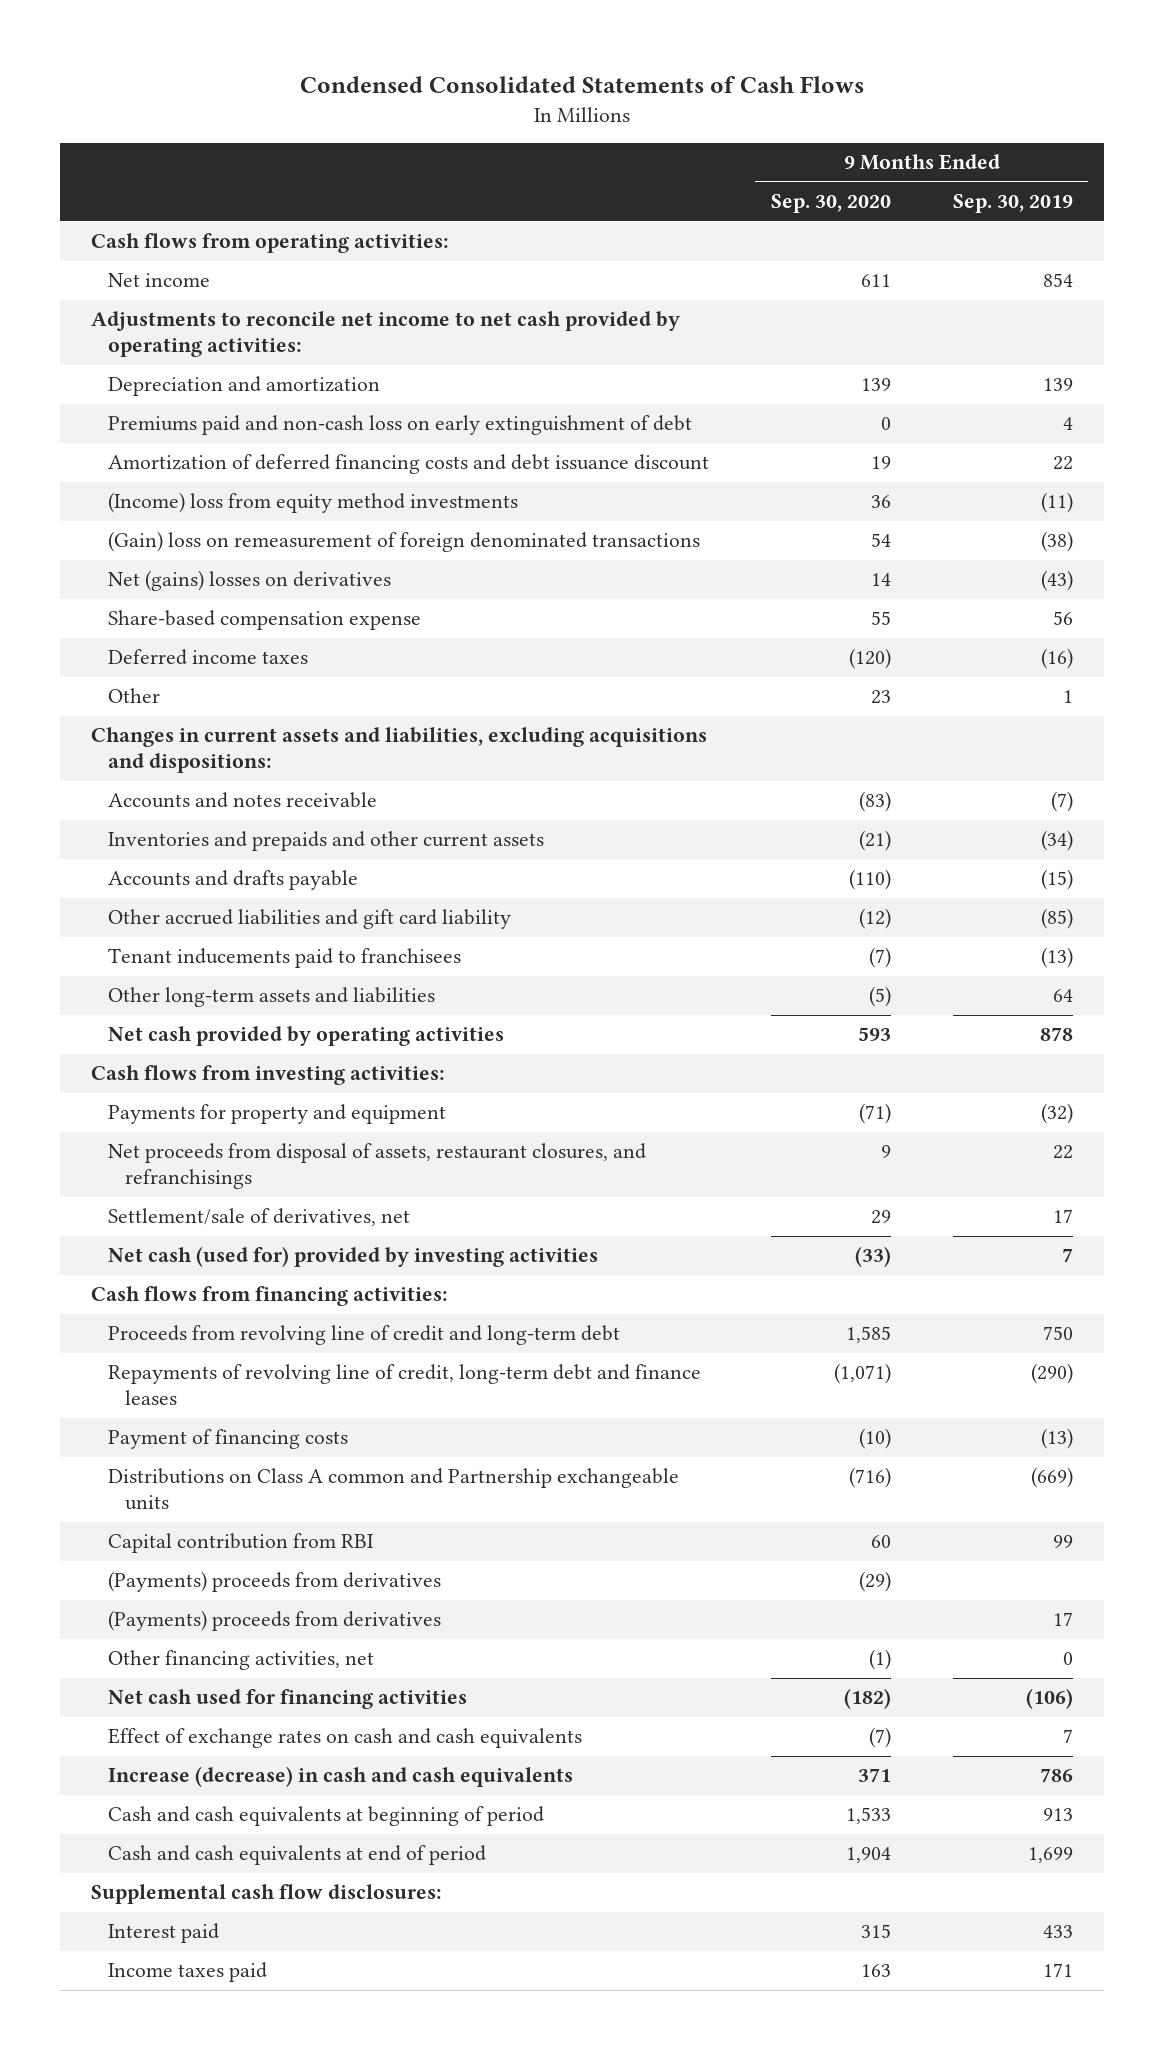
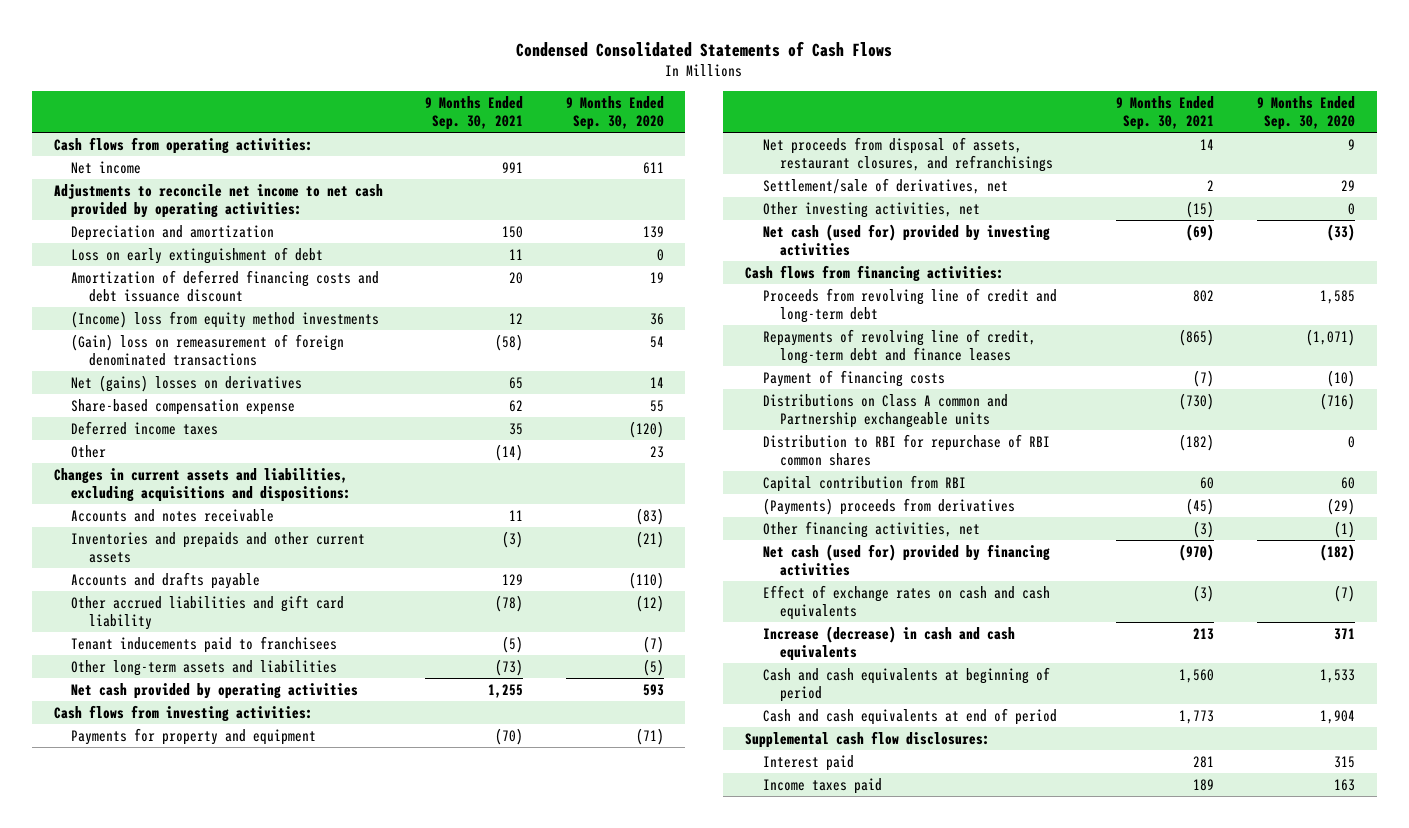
[952,194,1073,214] Sep. 30, 2019 -> none
none -> [425,96,524,130] 9 Months Ended Sep. 30, 2021
[108,415,693,436] Premiums paid and non-cash loss on early extinguishment of debt -> [71,246,324,264] Loss on early extinguishment of debt
none -> [762,201,980,218] Other investing activities, net
none -> [762,433,1050,466] Distribution to RBI for repurchase of RBI common shares
[108,1610,442,1632] (Payments) proceeds from derivatives -> none
[108,1689,468,1710] Net cash used for financing activities -> [762,543,1050,576] Net cash (used for) provided by financing activities

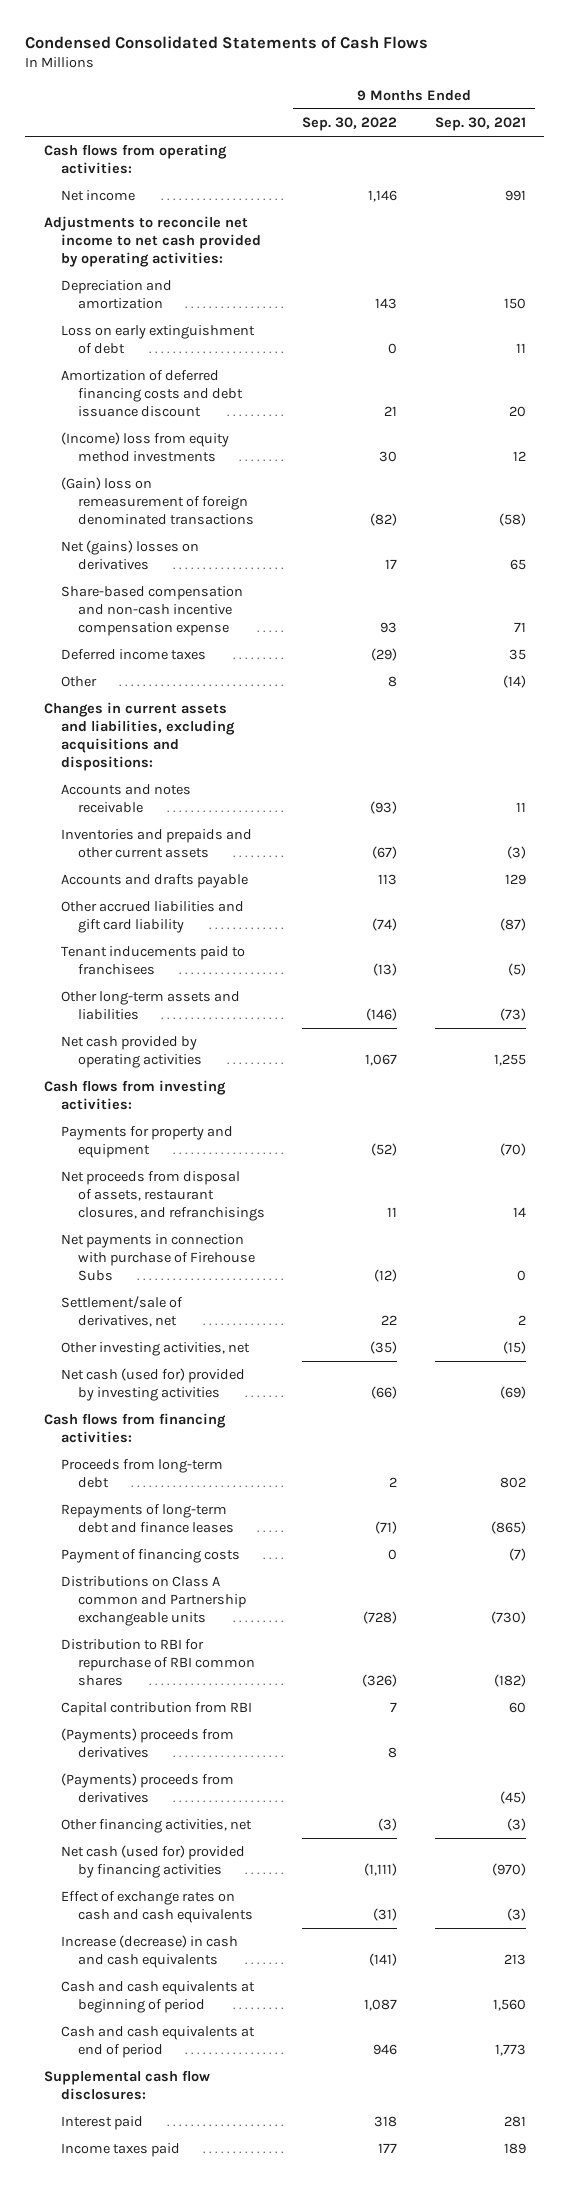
[566,96,665,130] 9 Months Ended Sep. 30, 2020 -> none
none -> [302,117,398,132] Sep. 30, 2022
[71,398,296,415] Share-based compensation expense -> [61,586,244,636] Share-based compensation and non-cash incentive compensation expense
[509,399,524,412] 62 -> [513,621,526,632] 71
[495,594,524,612] (78) -> [499,917,526,931] (87)
none -> [61,1234,256,1281] Net payments in connection with purchase of Firehouse Subs
[762,287,1057,323] Proceeds from revolving line of credit and long-term debt -> [61,1459,224,1488] Proceeds from long-term debt
[762,328,1036,364] Repayments of revolving line of credit, long-term debt and finance leases -> [61,1504,235,1533] Repayments of long-term debt and finance leases
none -> [61,1728,235,1758] (Payments) proceeds from derivatives

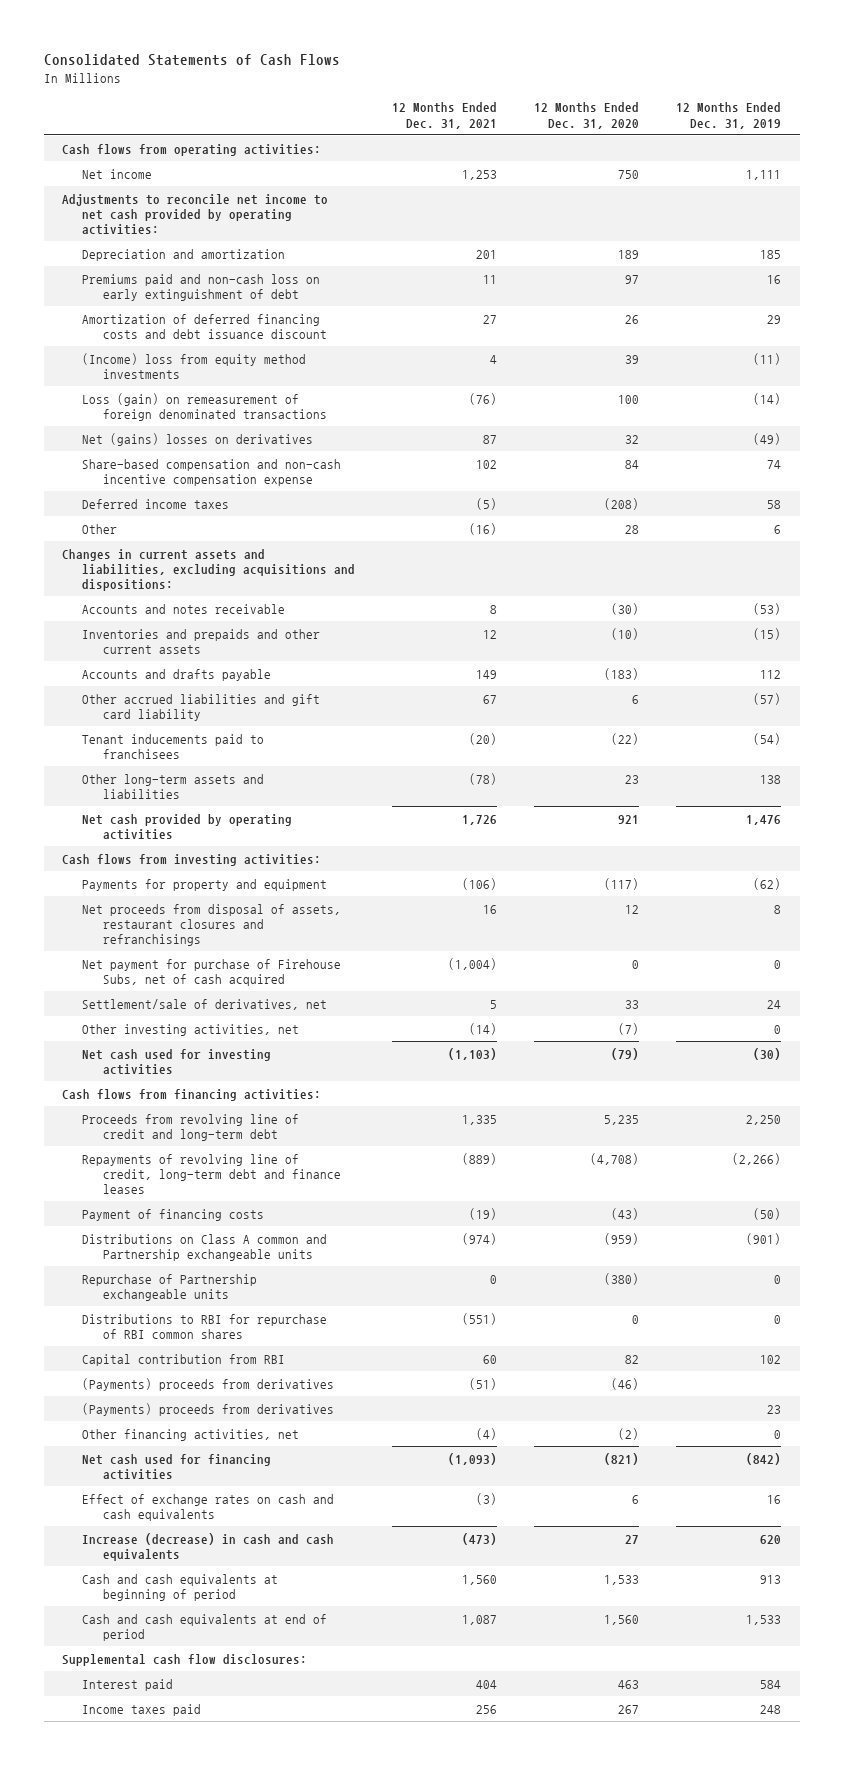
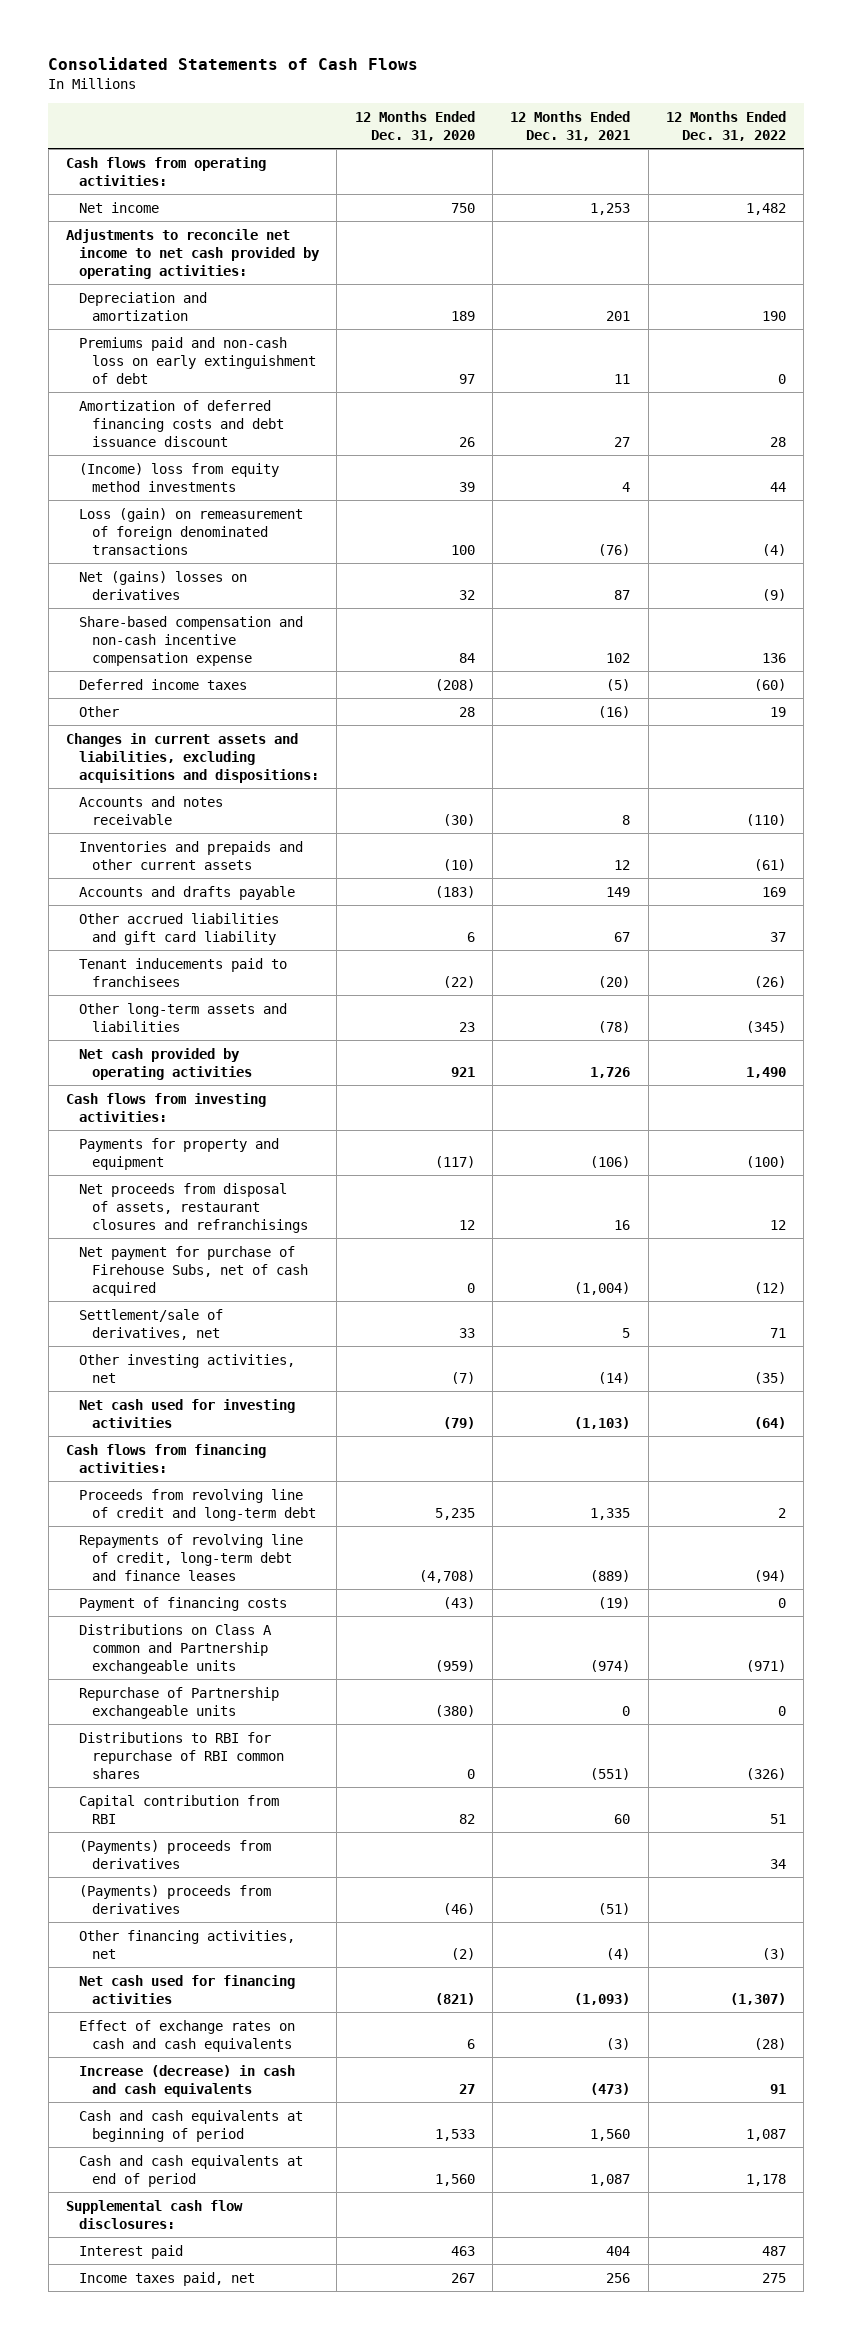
[676,102,782,129] 12 Months Ended Dec. 31, 2019 -> none
none -> [666,110,787,141] 12 Months Ended Dec. 31, 2022
[82,1377,335,1391] (Payments) proceeds from derivatives -> [78,1884,271,1914] (Payments) proceeds from derivatives
[82,1703,202,1716] Income taxes paid -> [78,2271,255,2286] Income taxes paid, net

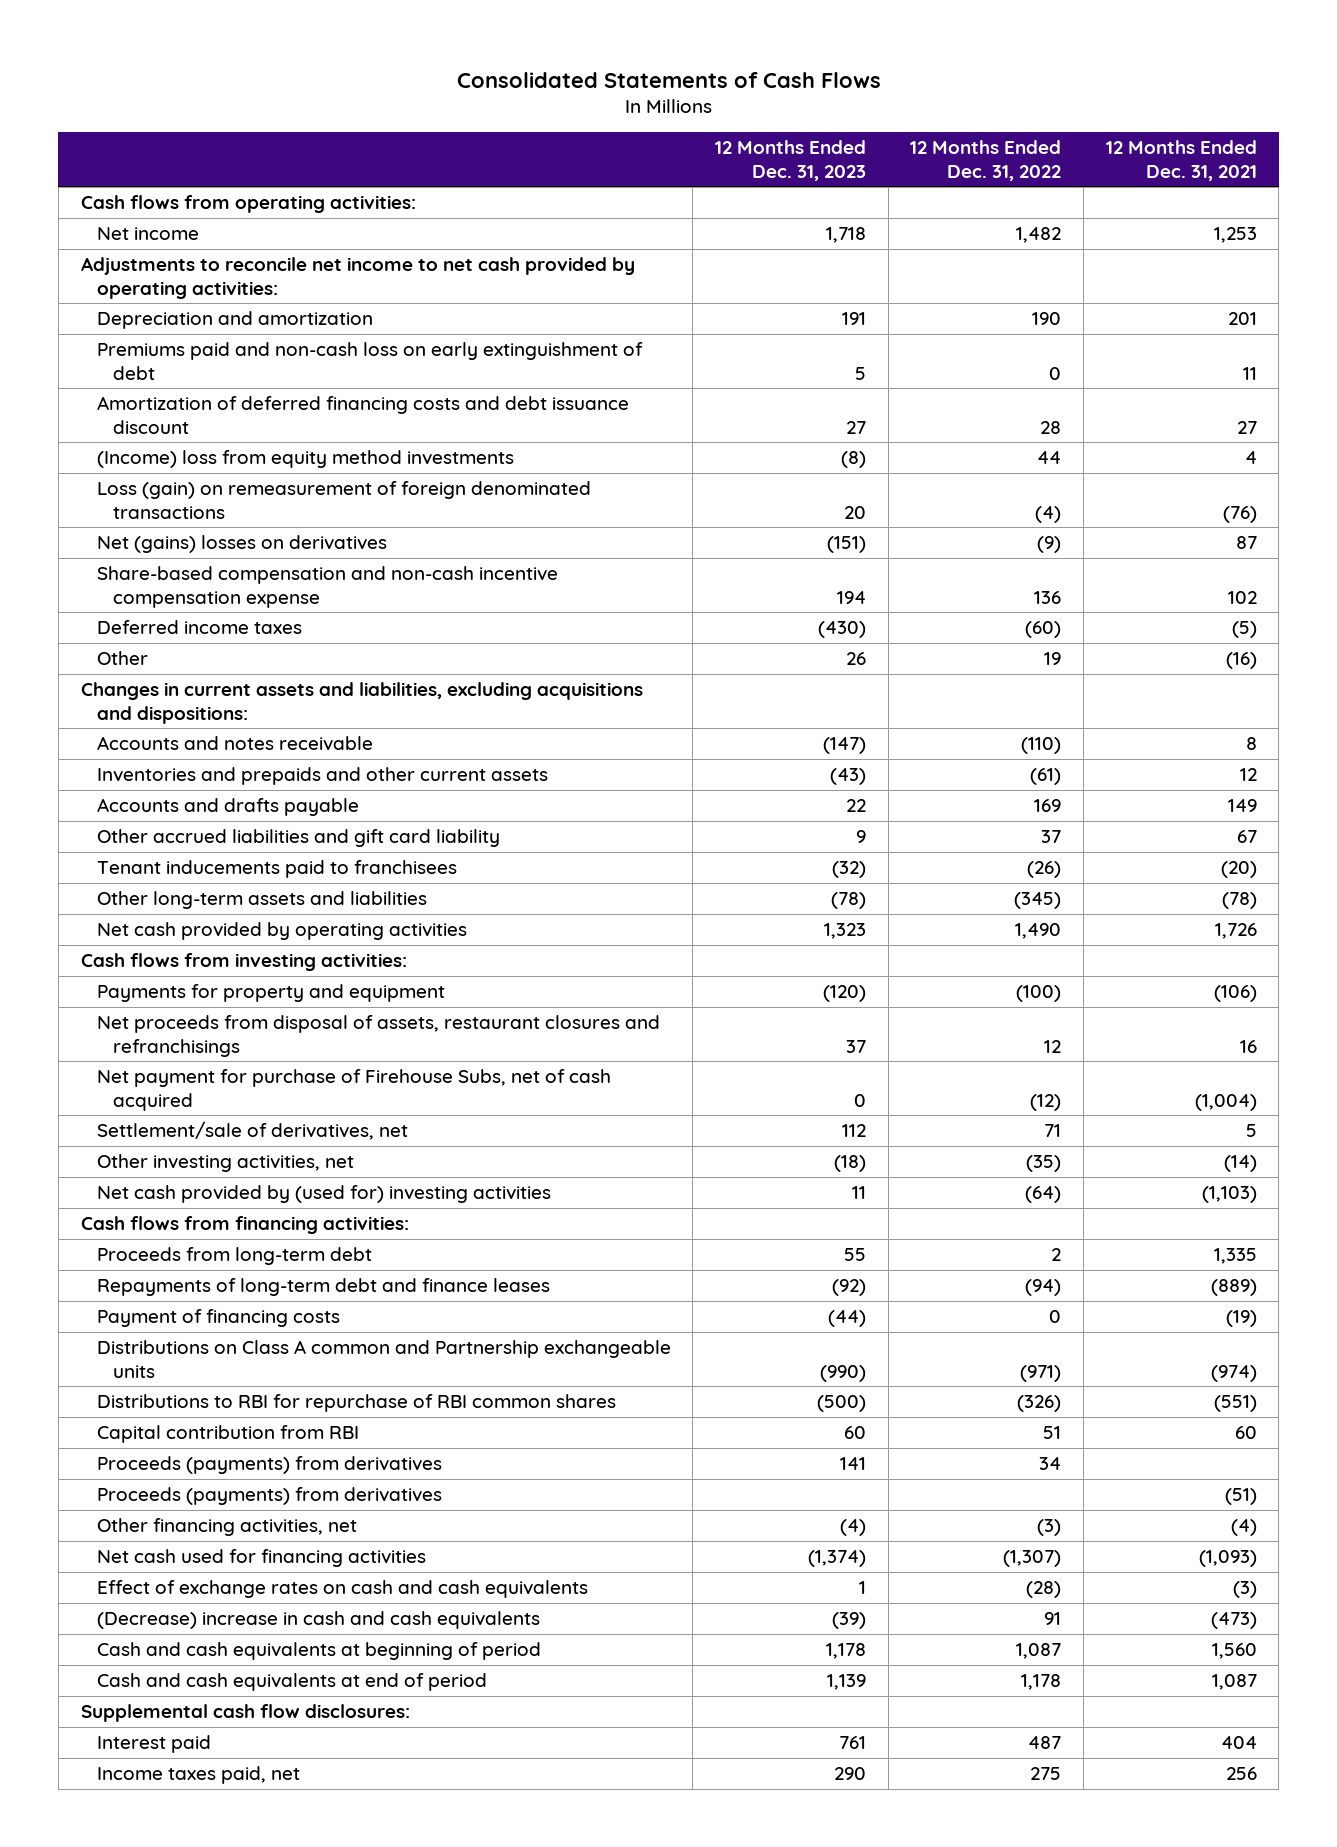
[354,110,475,141] 12 Months Ended Dec. 31, 2020 -> none
none -> [715,140,867,181] 12 Months Ended Dec. 31, 2023
[78,1398,295,1428] Net cash used for investing activities -> [96,1185,551,1204] Net cash provided by (used for) investing activities
[78,1488,316,1521] Proceeds from revolving line of credit and long-term debt -> [96,1247,372,1266] Proceeds from long-term debt
[78,1533,303,1581] Repayments of revolving line of credit, long-term debt and finance leases -> [96,1278,550,1297] Repayments of long-term debt and finance leases
[78,1686,279,1719] Repurchase of Partnership exchangeable units -> none
[78,1839,271,1869] (Payments) proceeds from derivatives -> [96,1456,442,1475] Proceeds (payments) from derivatives
[78,1884,271,1914] (Payments) proceeds from derivatives -> [96,1487,442,1506] Proceeds (payments) from derivatives
[78,2064,295,2097] Increase (decrease) in cash and cash equivalents -> [96,1611,540,1630] (Decrease) increase in cash and cash equivalents

